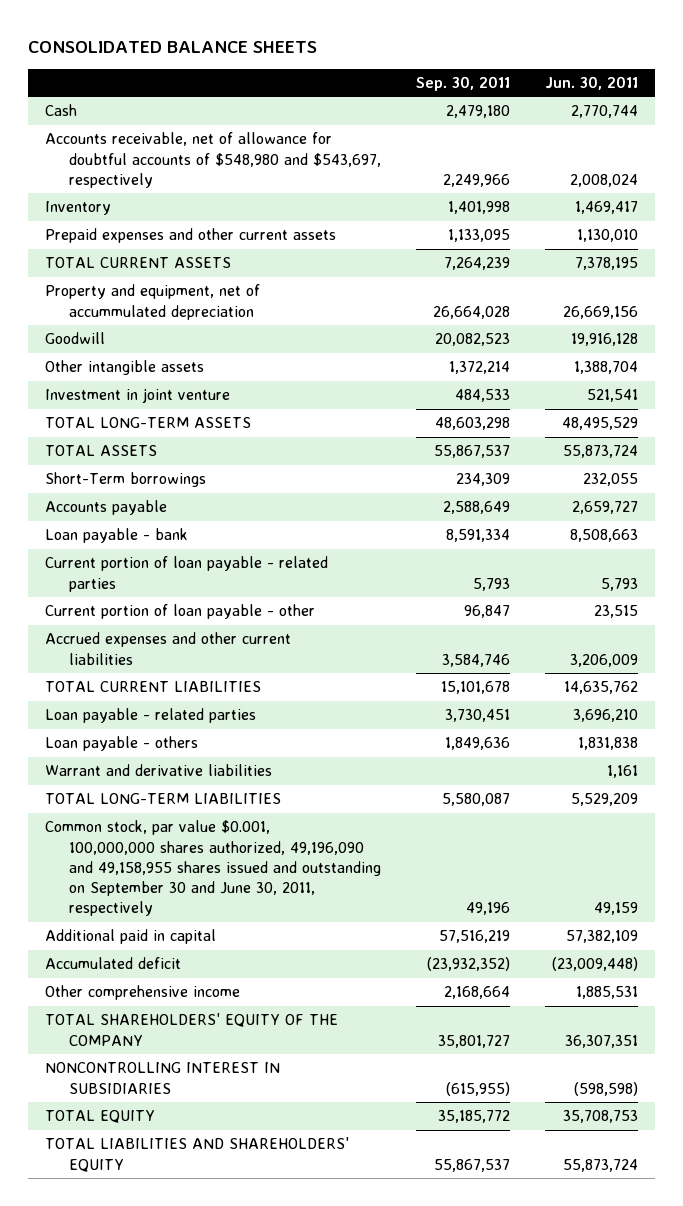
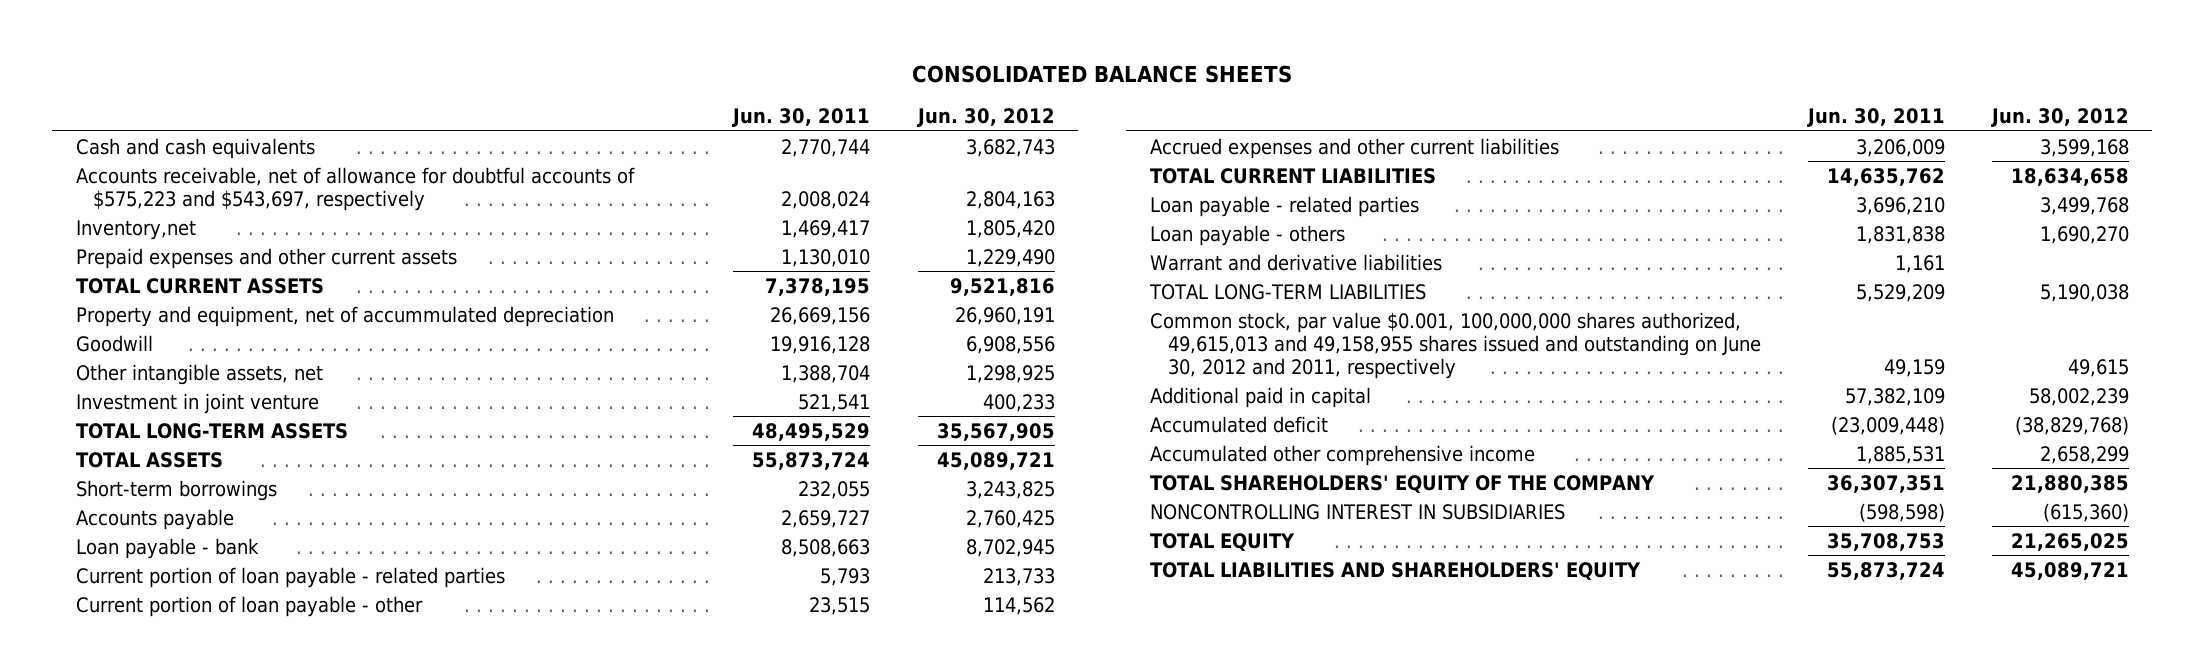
[415,75,510,91] Sep. 30, 2011 -> none
none -> [916,108,1055,128] Jun. 30, 2012
[45,104,78,117] Cash -> [75,137,315,159] Cash and cash equivalents
[45,132,381,188] Accounts receivable, net of allowance for doubtful accounts of $548,980 and $543,697, respectively -> [75,166,635,211] Accounts receivable, net of allowance for doubtful accounts of $575,223 and $543,697, respectively
[45,201,112,216] Inventory -> [75,219,196,240] Inventory,net
[45,360,205,376] Other intangible assets -> [75,363,323,385] Other intangible assets, net
[45,472,207,488] Short-Term borrowings -> [75,479,277,501] Short-term borrowings
[45,820,381,917] Common stock, par value $0.001, 100,000,000 shares authorized, 49,196,090 and 49,158,955 shares issued and outstanding on September 30 and June 30, 2011, respectively -> [1150,311,1761,379] Common stock, par value $0.001, 100,000,000 shares authorized, 49,615,013 and 49,158,955 shares issued and outstanding on June 30, 2012 and 2011, respectively
[45,985,241,1001] Other comprehensive income -> [1150,444,1536,466] Accumulated other comprehensive income

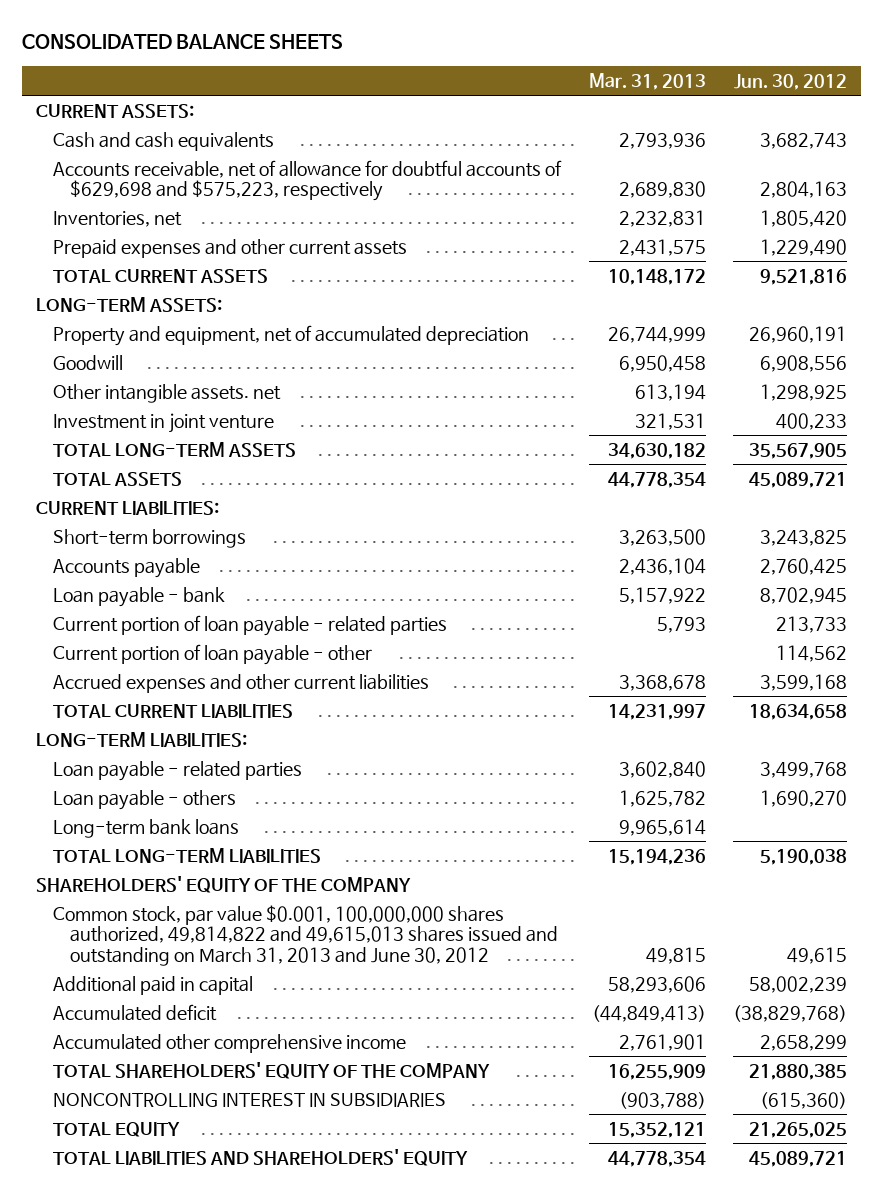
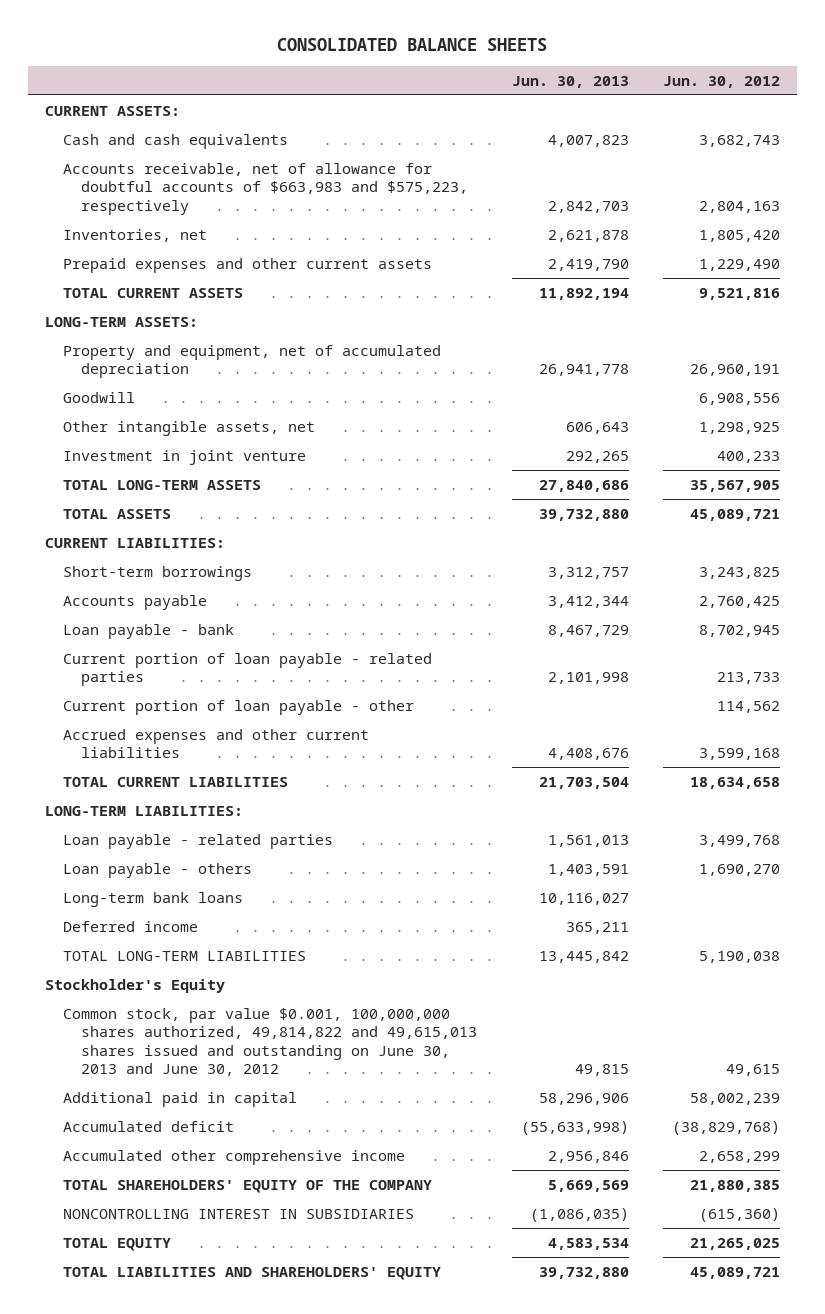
[588,73,706,91] Mar. 31, 2013 -> none
none -> [511,75,629,88] Jun. 30, 2013
[52,159,562,202] Accounts receivable, net of allowance for doubtful accounts of $629,698 and $575,223, respectively -> [63,162,469,215] Accounts receivable, net of allowance for doubtful accounts of $663,983 and $575,223, respectively
[52,383,281,403] Other intangible assets. net -> [63,420,316,436] Other intangible assets, net
none -> [63,920,199,932] Deferred income
[36,875,412,893] SHAREHOLDERS' EQUITY OF THE COMPANY -> none
none -> [44,978,225,993] Stockholder's Equity
[52,904,558,966] Common stock, par value $0.001, 100,000,000 shares authorized, 49,814,822 and 49,615,013 shares issued and outstanding on March 31, 2013 and June 30, 2012 -> [63,1007,478,1076] Common stock, par value $0.001, 100,000,000 shares authorized, 49,814,822 and 49,615,013 shares issued and outstanding on June 30, 2013 and June 30, 2012

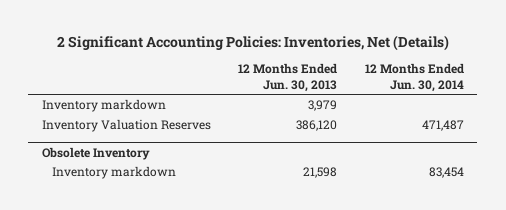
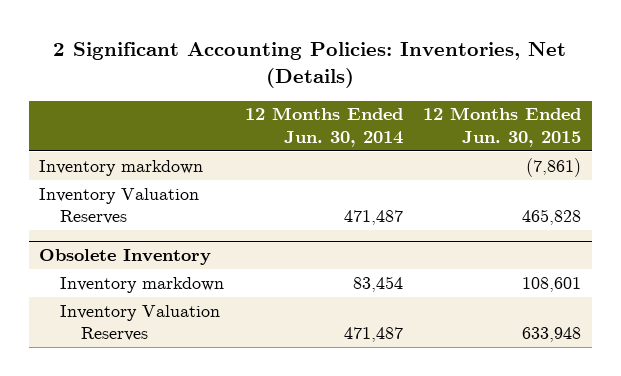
[238,63,338,92] 12 Months Ended Jun. 30, 2013 -> none
none -> [423,107,582,147] 12 Months Ended Jun. 30, 2015
none -> [60,304,221,342] Inventory Valuation Reserves

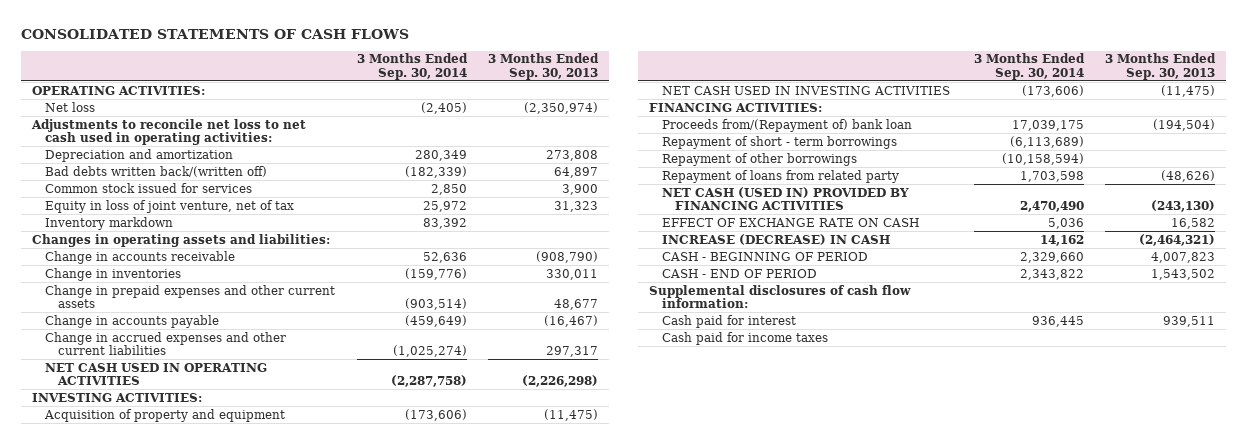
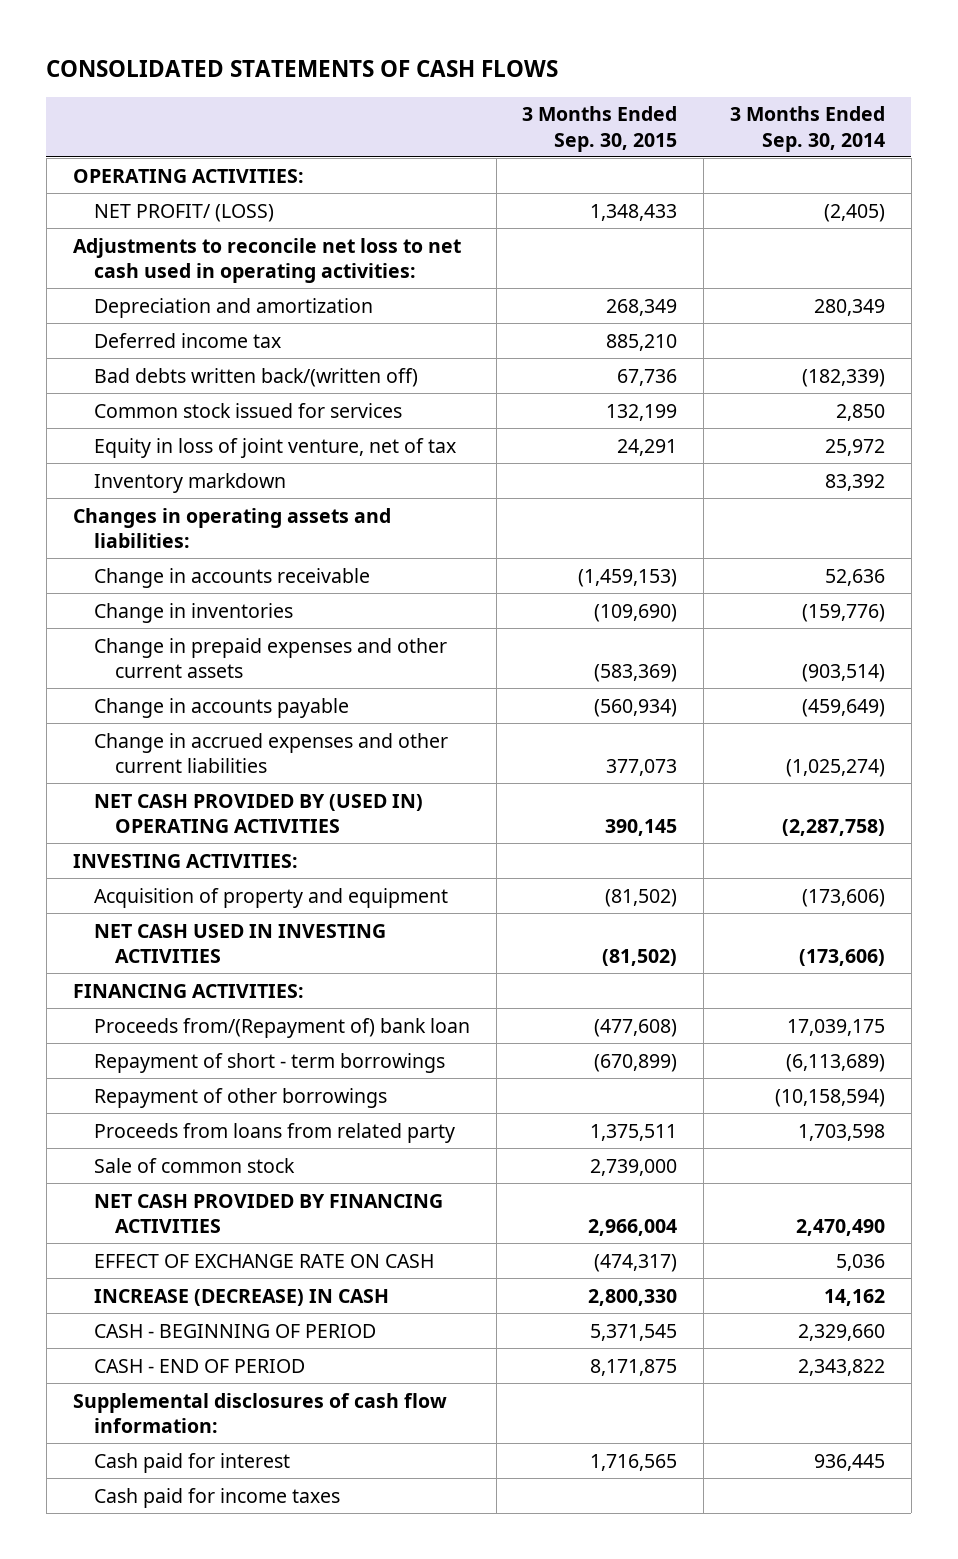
[488,53,600,80] 3 Months Ended Sep. 30, 2013 -> none
none -> [522,106,678,152] 3 Months Ended Sep. 30, 2015
[44,101,95,112] Net loss -> [93,203,274,222] NET PROFIT/ (LOSS)
none -> [93,332,281,348] Deferred income tax
[44,362,267,386] NET CASH USED IN OPERATING ACTIVITIES -> [93,793,423,833] NET CASH PROVIDED BY (USED IN) OPERATING ACTIVITIES
[661,169,899,183] Repayment of loans from related party -> [93,1122,455,1143] Proceeds from loans from related party
none -> [93,1157,295,1173] Sale of common stock
[661,186,909,211] NET CASH (USED IN) PROVIDED BY FINANCING ACTIVITIES -> [93,1193,443,1233] NET CASH PROVIDED BY FINANCING ACTIVITIES

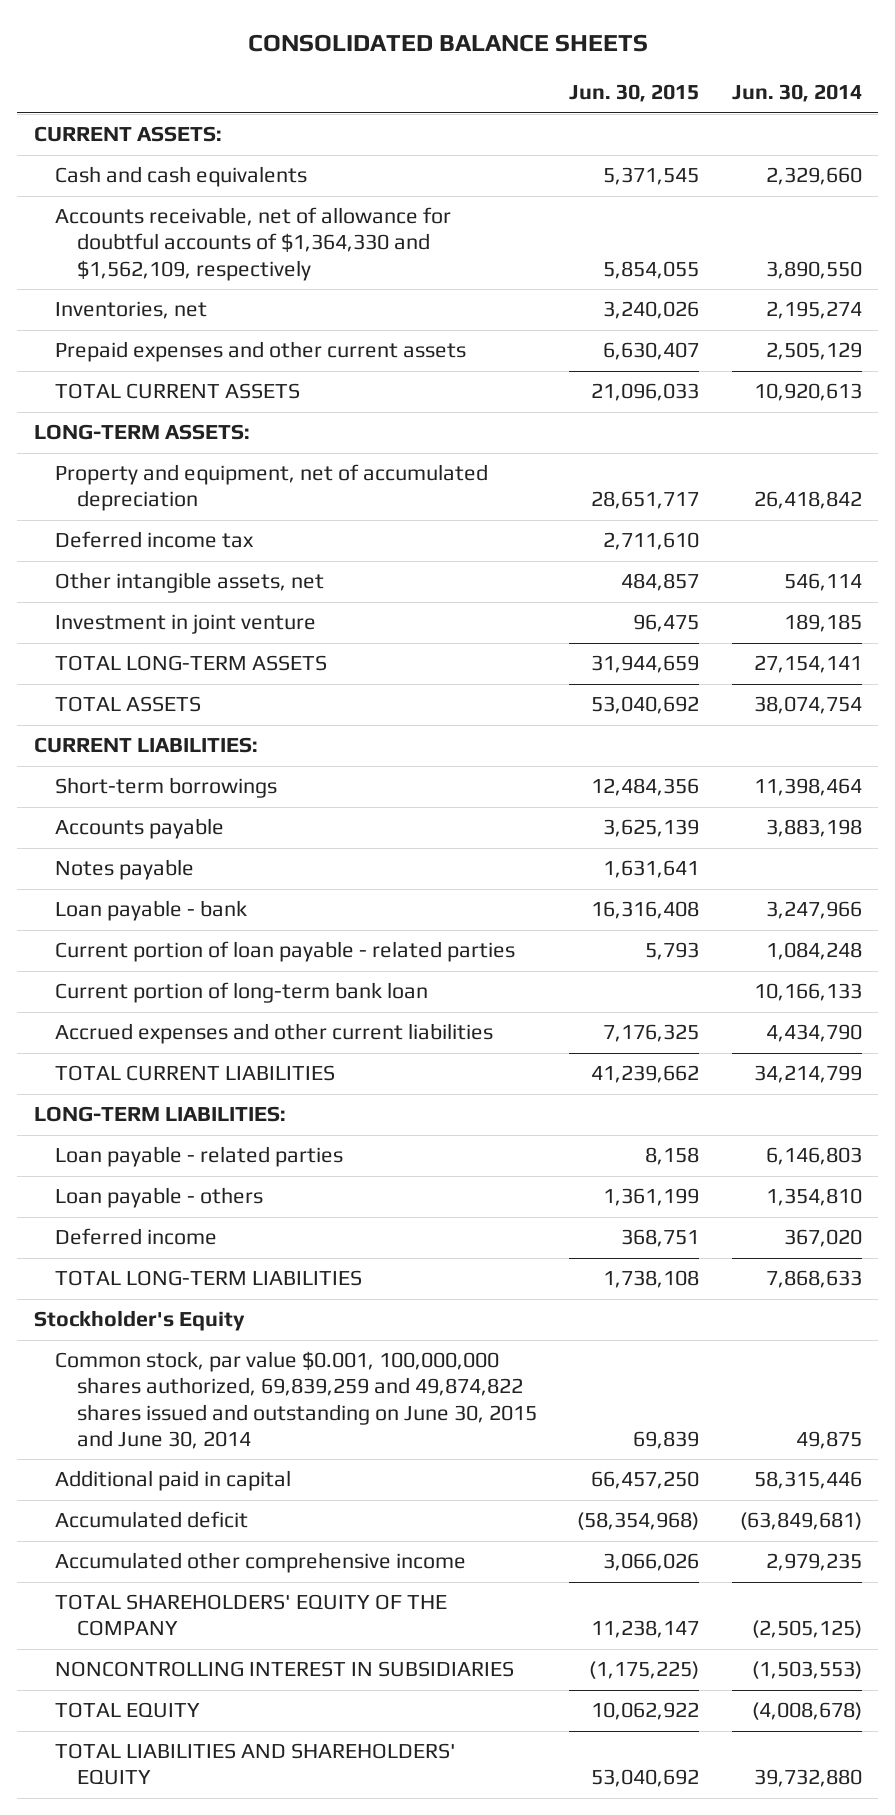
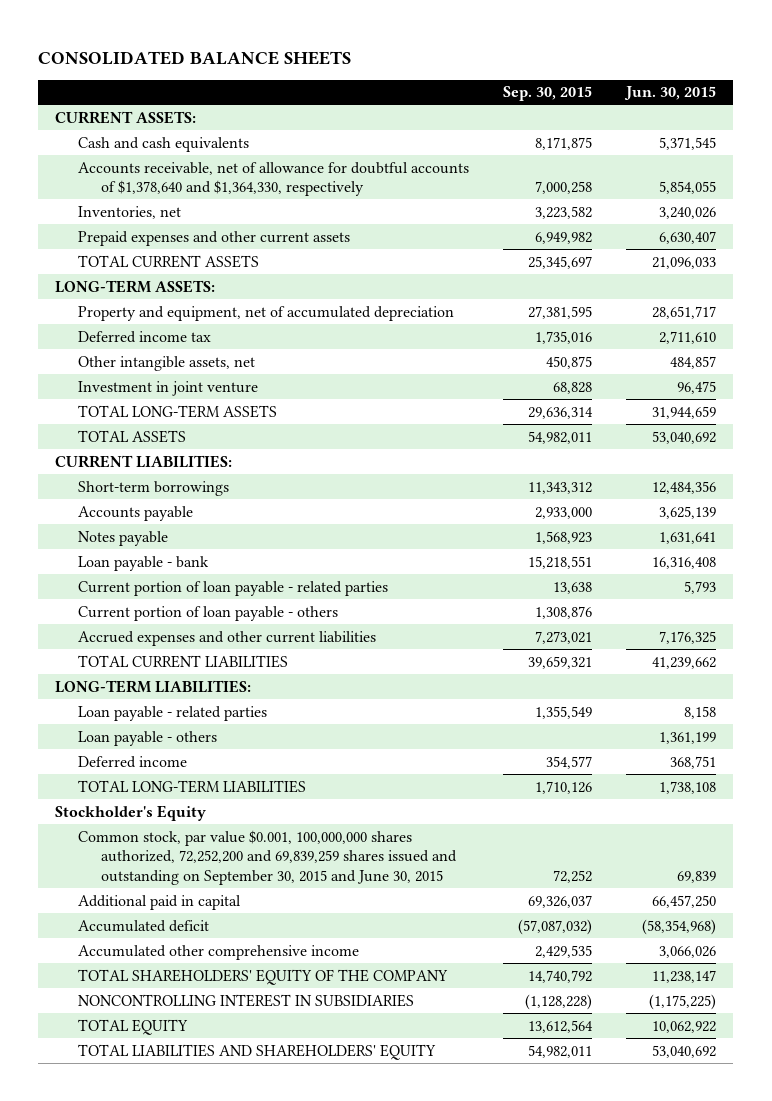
[731,84,862,103] Jun. 30, 2014 -> none
none -> [503,86,593,102] Sep. 30, 2015
[55,207,452,281] Accounts receivable, net of allowance for doubtful accounts of $1,364,330 and $1,562,109, respectively -> [78,161,470,197] Accounts receivable, net of allowance for doubtful accounts of $1,378,640 and $1,364,330, respectively
[55,982,429,1004] Current portion of long-term bank loan -> [78,605,339,621] Current portion of loan payable - others
[55,1351,537,1449] Common stock, par value $0.001, 100,000,000 shares authorized, 69,839,259 and 49,874,822 shares issued and outstanding on June 30, 2015 and June 30, 2014 -> [78,829,458,885] Common stock, par value $0.001, 100,000,000 shares authorized, 72,252,200 and 69,839,259 shares issued and outstanding on September 30, 2015 and June 30, 2015

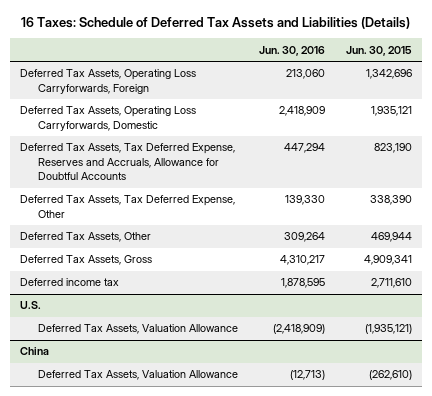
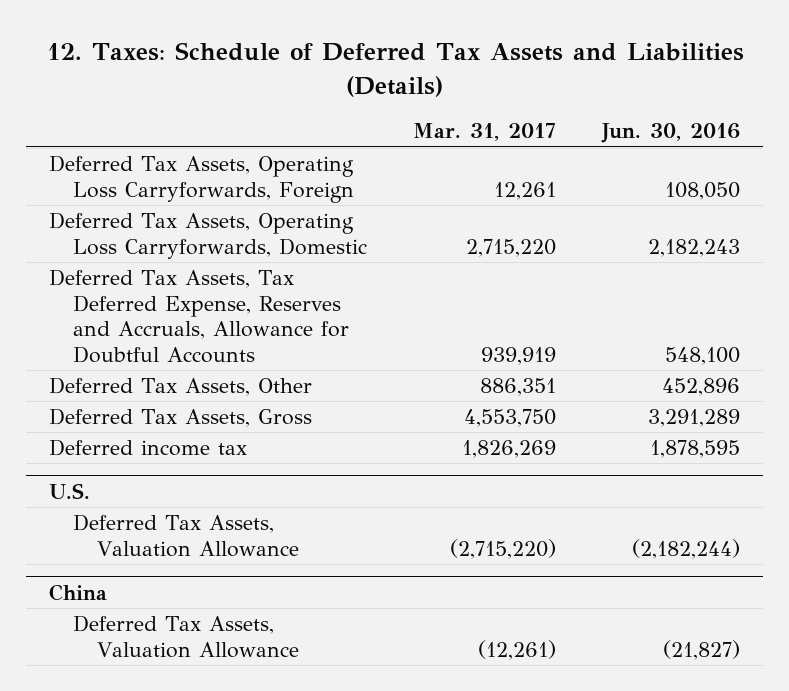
[20,17,410,30] 16 Taxes: Schedule of Deferred Tax Assets and Liabilities (Details) -> [46,42,744,97] 12. Taxes: Schedule of Deferred Tax Assets and Liabilities (Details)
[345,45,412,56] Jun. 30, 2015 -> none
none -> [413,123,557,142] Mar. 31, 2017
[20,195,236,218] Deferred Tax Assets, Tax Deferred Expense, Other -> none
[285,69,325,80] 213,060 -> [664,181,740,200] 108,050
[278,106,325,117] 2,418,909 -> [647,238,740,257] 2,182,243
[283,143,325,154] 447,294 -> [664,346,740,365] 548,100
[283,232,325,243] 309,264 -> [661,378,740,397] 452,896
[279,255,325,266] 4,310,217 -> [647,409,740,428] 3,291,289
[272,324,325,335] (2,418,909) -> [631,538,740,559] (2,182,244)
[289,370,325,381] (12,713) -> [662,639,740,660] (21,827)

